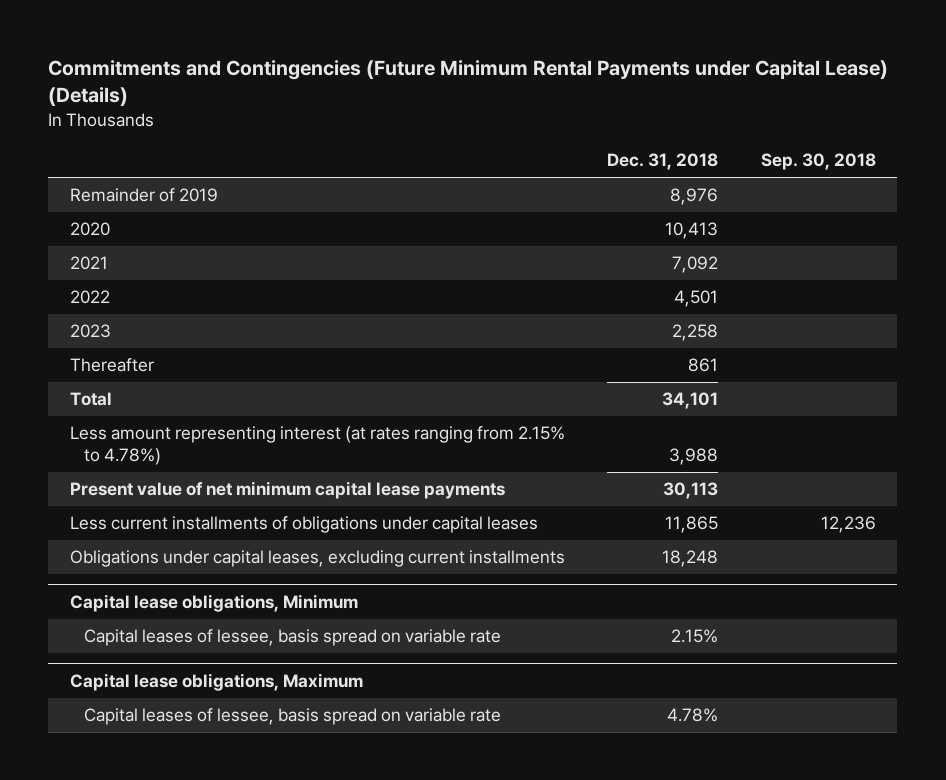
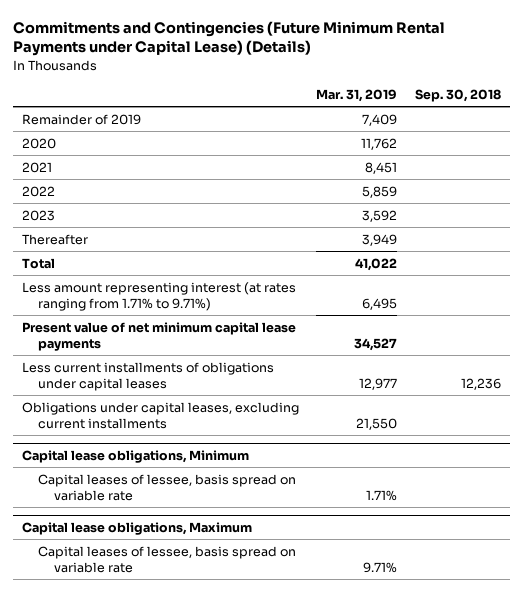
[607,153,719,171] Dec. 31, 2018 -> none
none -> [316,88,398,102] Mar. 31, 2019
[69,426,565,465] Less amount representing interest (at rates ranging from 2.15% to 4.78%) -> [21,281,296,311] Less amount representing interest (at rates ranging from 1.71% to 9.71%)

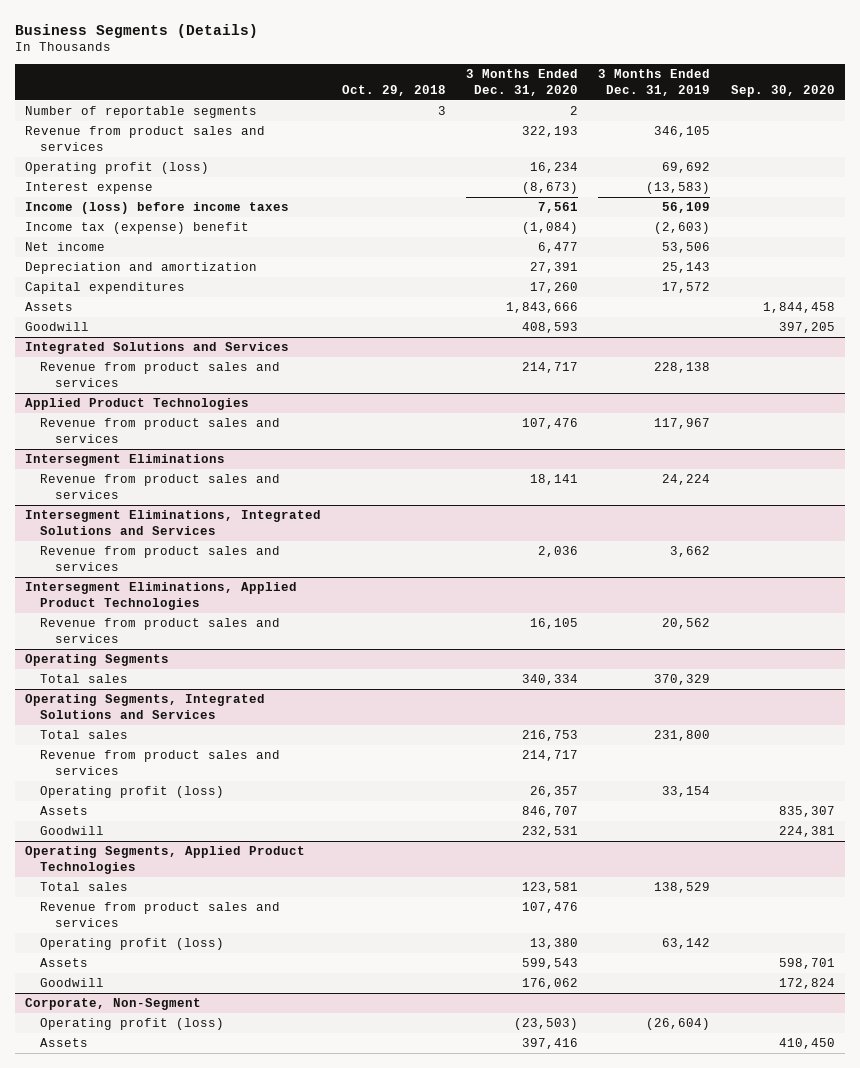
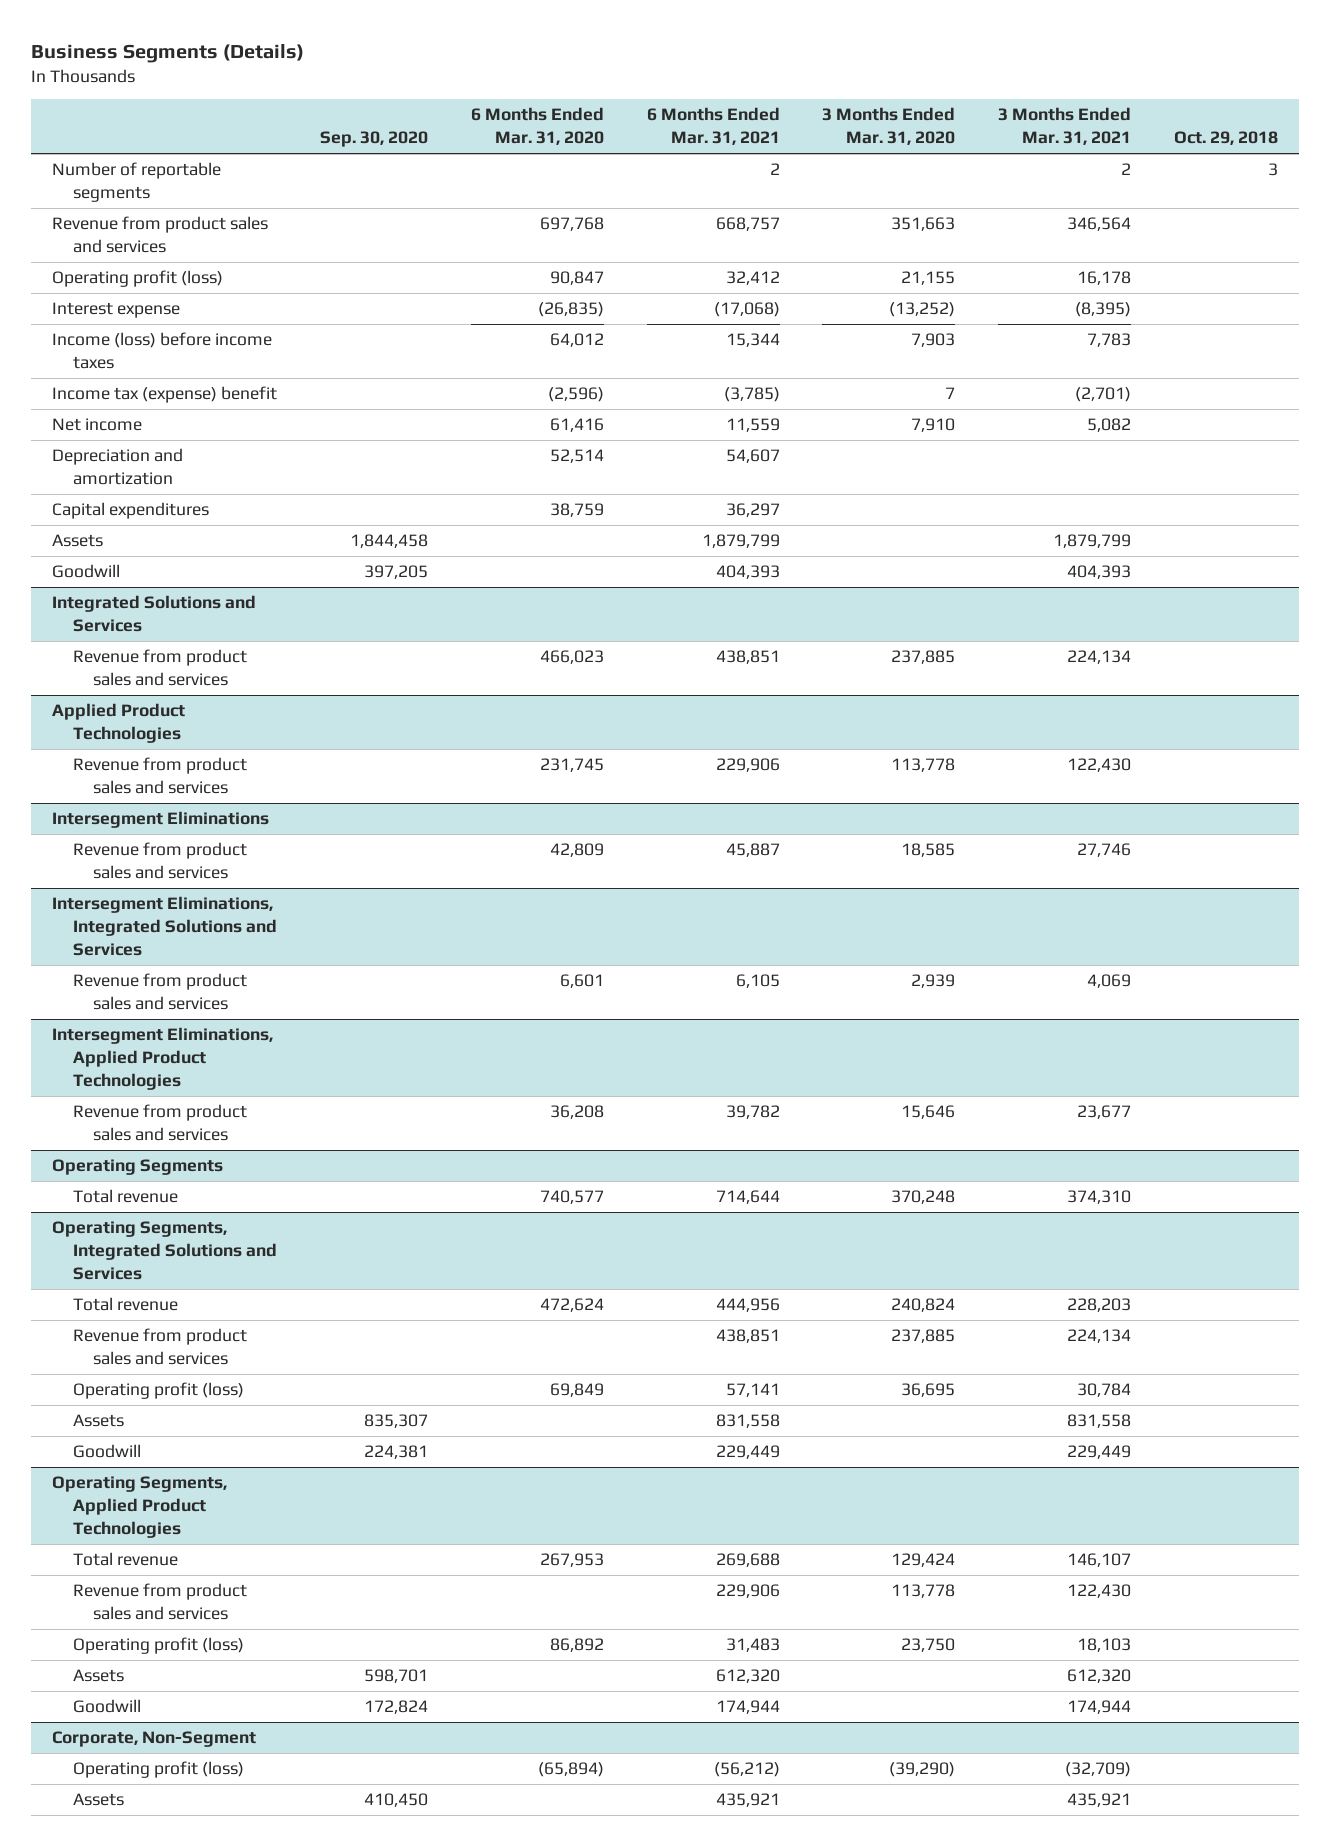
[465,69,578,96] 3 Months Ended Dec. 31, 2020 -> none
[598,69,711,96] 3 Months Ended Dec. 31, 2019 -> none
none -> [470,107,604,146] 6 Months Ended Mar. 31, 2020
none -> [646,107,780,146] 6 Months Ended Mar. 31, 2021
none -> [822,107,956,146] 3 Months Ended Mar. 31, 2020
none -> [998,107,1132,146] 3 Months Ended Mar. 31, 2021
[40,674,129,684] Total sales -> [72,1189,178,1204] Total revenue
[40,730,129,740] Total sales -> [72,1297,178,1312] Total revenue
[40,882,129,892] Total sales -> [72,1552,178,1567] Total revenue

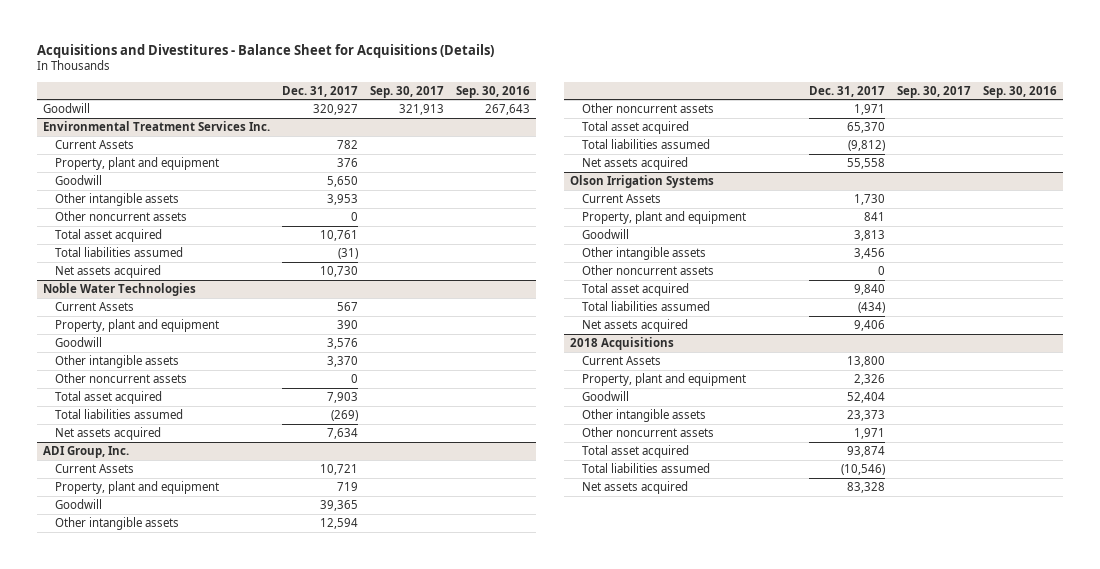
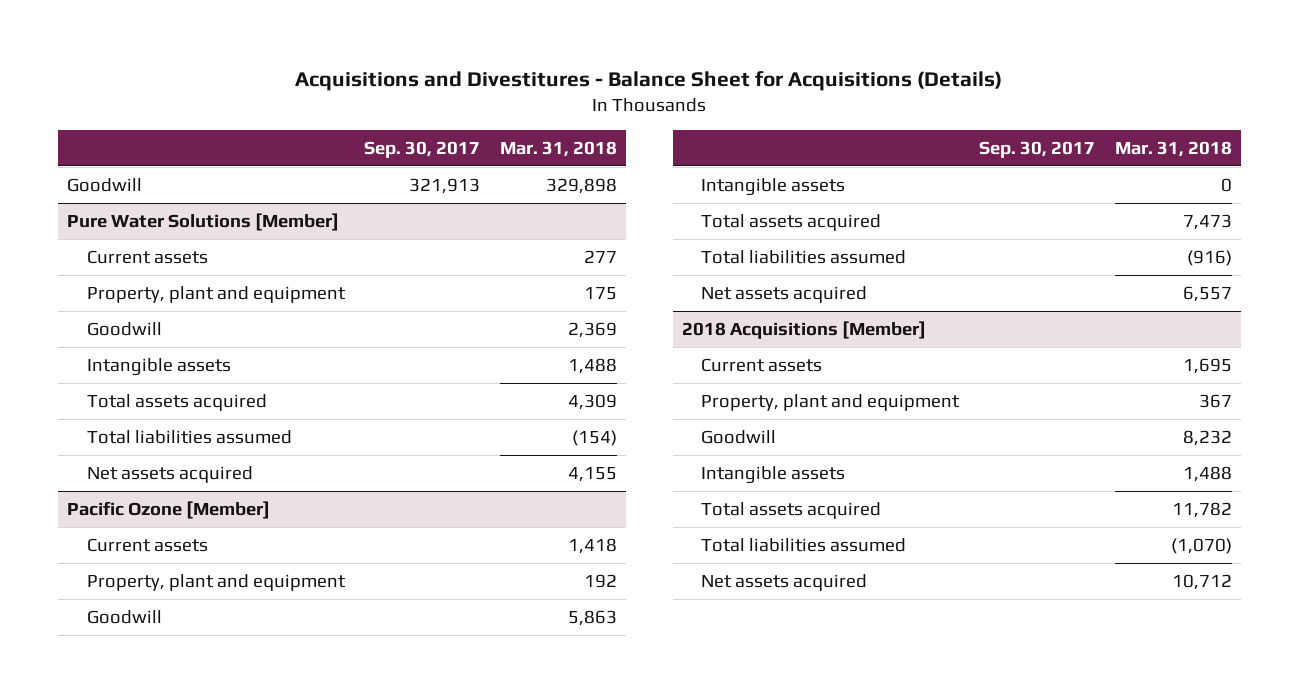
[282,85,359,97] Dec. 31, 2017 -> none
[456,85,531,98] Sep. 30, 2016 -> none
none -> [499,140,617,157] Mar. 31, 2018
[43,120,271,131] Environmental Treatment Services Inc. -> none
[54,139,134,149] Current Assets -> none
[54,156,219,170] Property, plant and equipment -> none
[54,174,102,185] Goodwill -> none
[54,192,179,206] Other intangible assets -> none
[54,210,187,221] Other noncurrent assets -> none
[54,228,162,242] Total asset acquired -> none
[54,246,183,257] Total liabilities assumed -> none
[54,264,161,278] Net assets acquired -> none
[43,282,197,296] Noble Water Technologies -> none
[54,301,134,311] Current Assets -> none
[54,318,219,332] Property, plant and equipment -> none
[54,336,102,347] Goodwill -> none
[54,354,179,368] Other intangible assets -> none
[54,372,187,383] Other noncurrent assets -> none
[54,390,162,404] Total asset acquired -> none
[54,408,183,419] Total liabilities assumed -> none
[54,426,161,440] Net assets acquired -> none
[43,445,130,458] ADI Group, Inc. -> none
[54,463,134,473] Current Assets -> none
[54,480,219,494] Property, plant and equipment -> none
[54,498,102,509] Goodwill -> none
[54,516,179,530] Other intangible assets -> none
[581,102,714,113] Other noncurrent assets -> none
[581,120,689,134] Total asset acquired -> none
[581,138,710,149] Total liabilities assumed -> none
[581,156,688,170] Net assets acquired -> none
[570,174,715,188] Olson Irrigation Systems -> none
[581,193,661,203] Current Assets -> none
[581,210,746,224] Property, plant and equipment -> none
[581,228,629,239] Goodwill -> none
[581,246,706,260] Other intangible assets -> none
[581,264,714,275] Other noncurrent assets -> none
[581,282,689,296] Total asset acquired -> none
[581,300,710,311] Total liabilities assumed -> none
[581,318,688,332] Net assets acquired -> none
none -> [67,213,340,232] Pure Water Solutions [Member]
none -> [86,250,208,265] Current assets
none -> [86,286,346,304] Property, plant and equipment
none -> [86,322,162,337] Goodwill
none -> [86,358,231,377] Intangible assets
none -> [86,394,267,412] Total assets acquired
none -> [86,430,292,445] Total liabilities assumed
none -> [86,466,253,484] Net assets acquired
none -> [67,501,271,520] Pacific Ozone [Member]
none -> [86,538,208,553] Current assets
none -> [86,574,346,592] Property, plant and equipment
none -> [86,610,162,625] Goodwill
none -> [701,178,846,197] Intangible assets
none -> [701,214,882,232] Total assets acquired
none -> [701,250,907,265] Total liabilities assumed
none -> [701,286,868,304] Net assets acquired
[570,336,675,350] 2018 Acquisitions -> [682,321,927,340] 2018 Acquisitions [Member]
[581,355,661,365] Current Assets -> [701,358,823,373] Current assets
[581,426,714,437] Other noncurrent assets -> none
[581,408,706,422] Other intangible assets -> [701,466,846,485] Intangible assets
[581,444,689,458] Total asset acquired -> [701,502,882,520] Total assets acquired

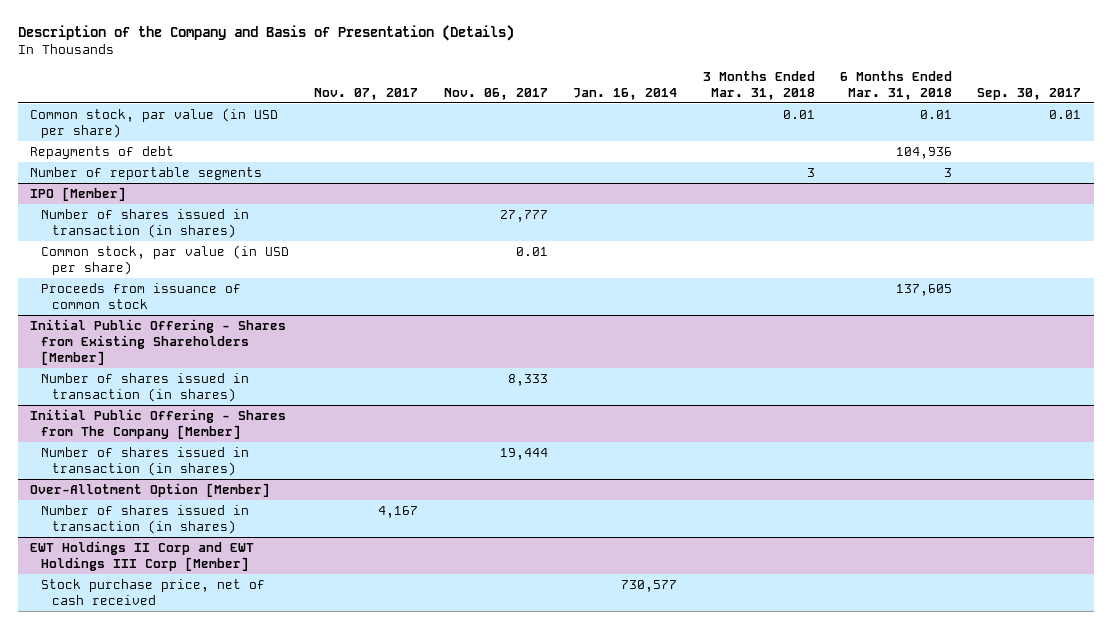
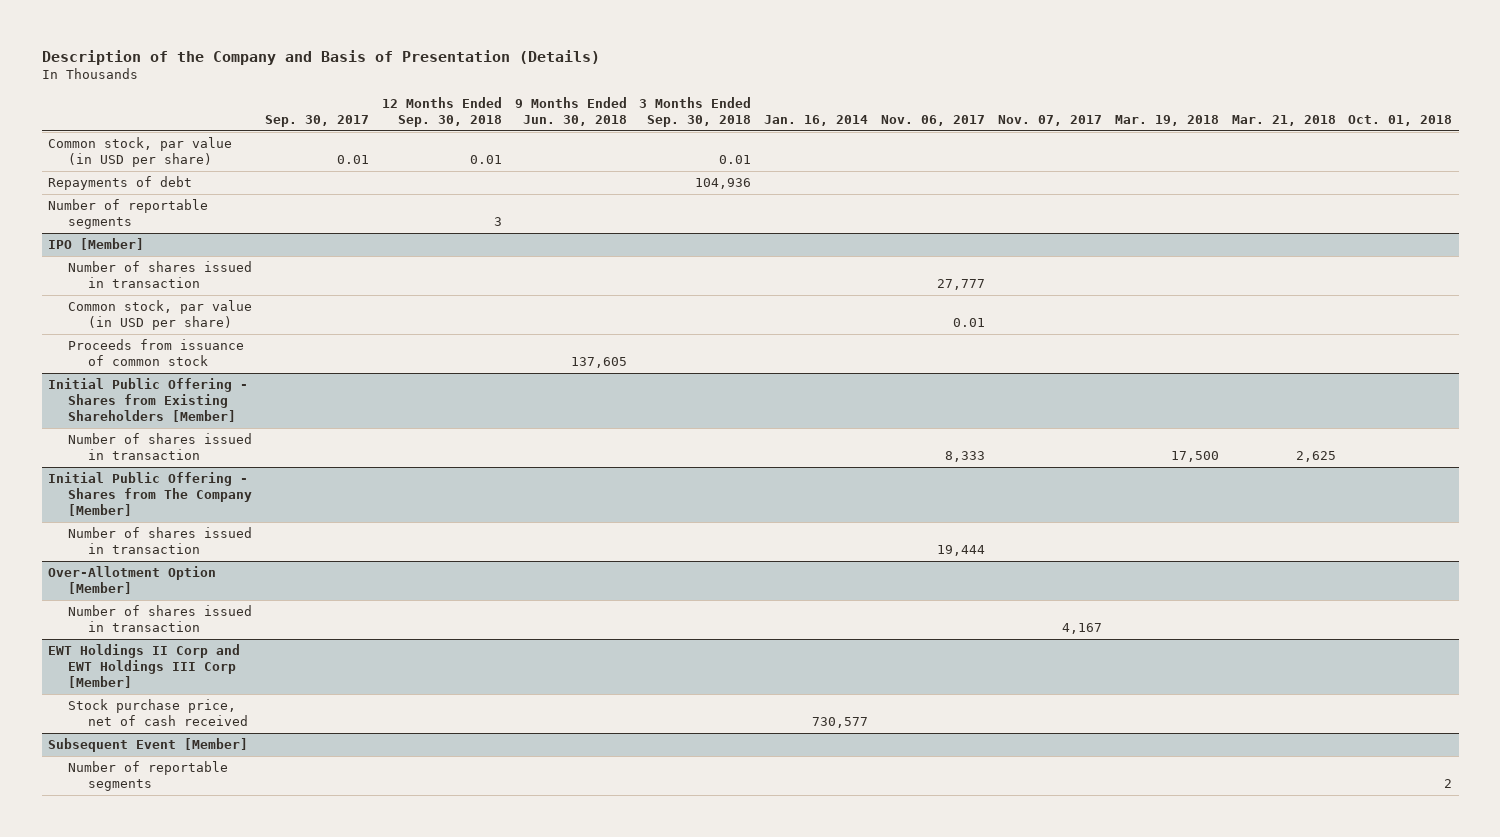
[702,70,815,100] 3 Months Ended Mar. 31, 2018 -> none
[839,70,952,100] 6 Months Ended Mar. 31, 2018 -> none
none -> [381,96,502,127] 12 Months Ended Sep. 30, 2018
none -> [514,96,627,126] 9 Months Ended Jun. 30, 2018
none -> [639,96,752,127] 3 Months Ended Sep. 30, 2018
none -> [1114,114,1219,126] Mar. 19, 2018
none -> [1231,114,1336,126] Mar. 21, 2018
none -> [1348,114,1453,126] Oct. 01, 2018
[41,208,250,238] Number of shares issued in transaction (in shares) -> [68,261,253,289] Number of shares issued in transaction
[41,372,250,402] Number of shares issued in transaction (in shares) -> [68,433,253,461] Number of shares issued in transaction
[41,446,250,476] Number of shares issued in transaction (in shares) -> [68,527,253,555] Number of shares issued in transaction
[41,504,250,534] Number of shares issued in transaction (in shares) -> [68,605,253,633] Number of shares issued in transaction
none -> [48,738,249,753] Subsequent Event [Member]
none -> [68,761,229,792] Number of reportable segments

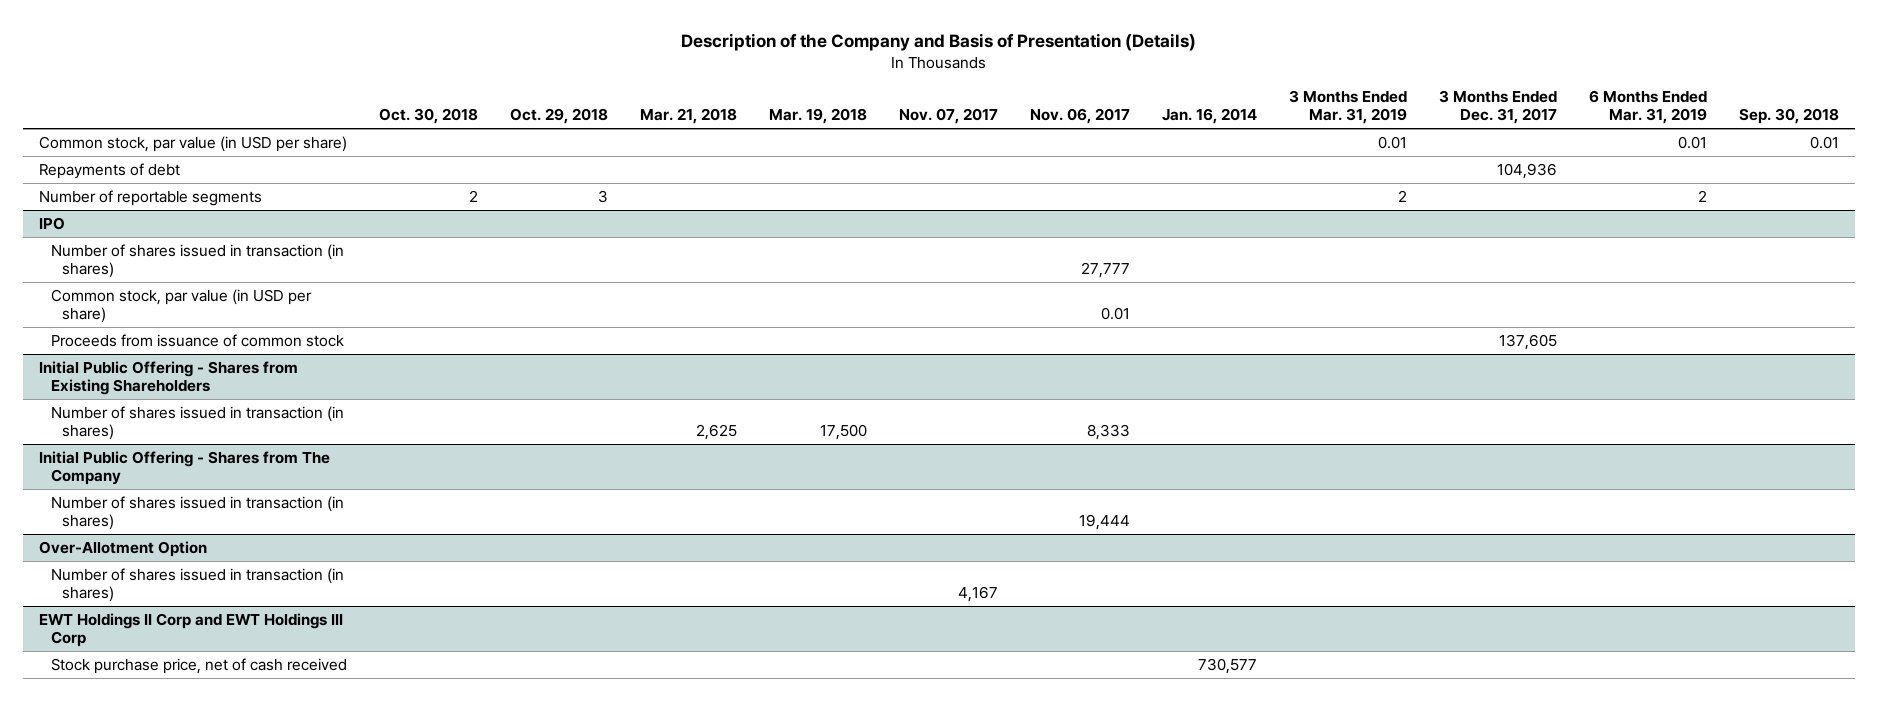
[264,114,369,127] Sep. 30, 2017 -> none
[381,96,502,127] 12 Months Ended Sep. 30, 2018 -> none
[514,96,627,126] 9 Months Ended Jun. 30, 2018 -> none
[639,96,752,127] 3 Months Ended Sep. 30, 2018 -> none
[1348,114,1453,126] Oct. 01, 2018 -> none
none -> [379,107,479,124] Oct. 30, 2018
none -> [510,107,609,124] Oct. 29, 2018
none -> [1289,90,1408,124] 3 Months Ended Mar. 31, 2019
none -> [1439,90,1558,124] 3 Months Ended Dec. 31, 2017
none -> [1589,90,1708,124] 6 Months Ended Mar. 31, 2019
none -> [1739,107,1840,124] Sep. 30, 2018
[48,238,145,251] IPO [Member] -> [39,217,66,231] IPO
[68,261,253,289] Number of shares issued in transaction -> [50,244,344,278] Number of shares issued in transaction (in shares)
[48,378,249,423] Initial Public Offering - Shares from Existing Shareholders [Member] -> [39,361,299,395] Initial Public Offering - Shares from Existing Shareholders
[68,433,253,461] Number of shares issued in transaction -> [50,406,344,440] Number of shares issued in transaction (in shares)
[48,472,253,517] Initial Public Offering - Shares from The Company [Member] -> [39,451,331,485] Initial Public Offering - Shares from The Company
[68,527,253,555] Number of shares issued in transaction -> [50,496,344,530] Number of shares issued in transaction (in shares)
[48,566,217,595] Over-Allotment Option [Member] -> [39,541,208,558] Over-Allotment Option
[68,605,253,633] Number of shares issued in transaction -> [50,568,344,602] Number of shares issued in transaction (in shares)
[48,644,241,689] EWT Holdings II Corp and EWT Holdings III Corp [Member] -> [39,613,344,647] EWT Holdings II Corp and EWT Holdings III Corp
[48,738,249,753] Subsequent Event [Member] -> none
[68,761,229,792] Number of reportable segments -> none

